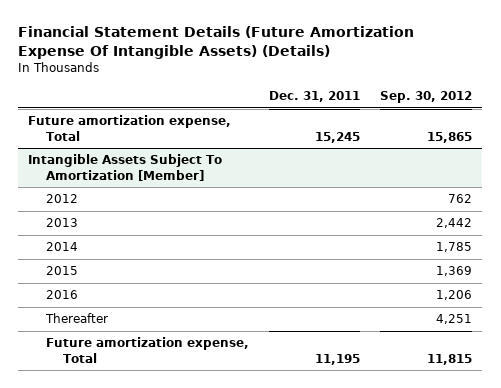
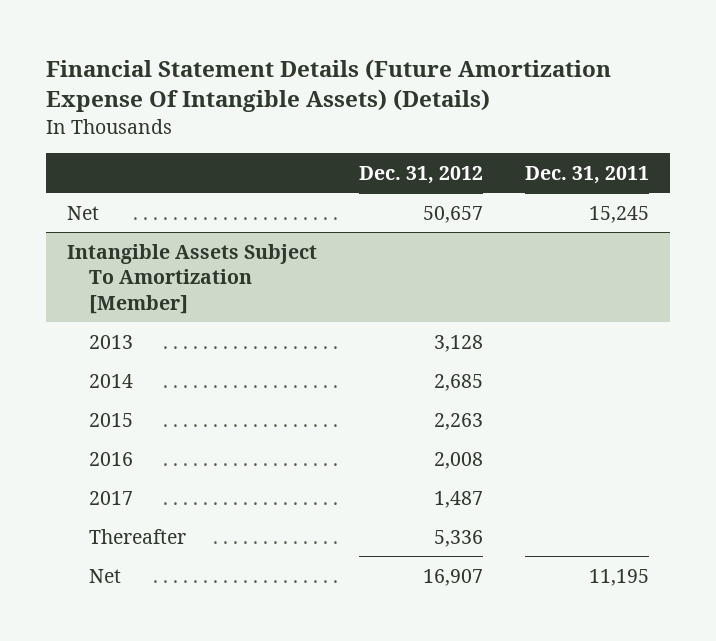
[380,91,473,104] Sep. 30, 2012 -> none
none -> [359,165,484,184] Dec. 31, 2012
[28,115,232,141] Future amortization expense, Total -> [67,205,100,220] Net
[45,194,78,204] 2012 -> none
none -> [88,490,133,505] 2017
[45,337,249,363] Future amortization expense, Total -> [88,568,121,583] Net

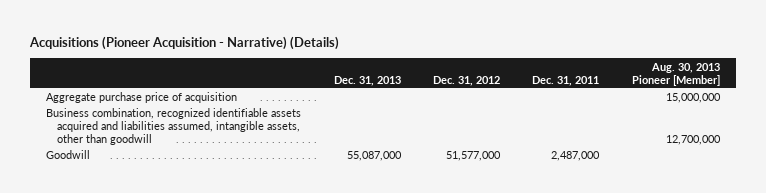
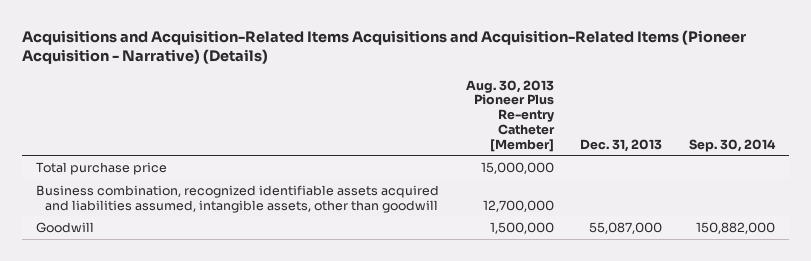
[28,36,339,51] Acquisitions (Pioneer Acquisition - Narrative) (Details) -> [22,29,747,65] Acquisitions and Acquisition-Related Items Acquisitions and Acquisition-Related Items (Pioneer Acquisition - Narrative) (Details)
[432,75,500,86] Dec. 31, 2012 -> none
[532,75,600,86] Dec. 31, 2011 -> none
[631,62,720,86] Aug. 30, 2013 Pioneer [Member] -> none
none -> [465,79,555,152] Aug. 30, 2013 Pioneer Plus Re-entry Catheter [Member]
none -> [689,138,777,152] Sep. 30, 2014
[46,92,238,104] Aggregate purchase price of acquisition -> [35,161,167,175] Total purchase price

